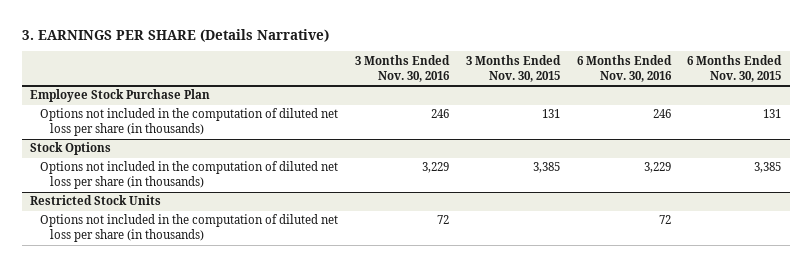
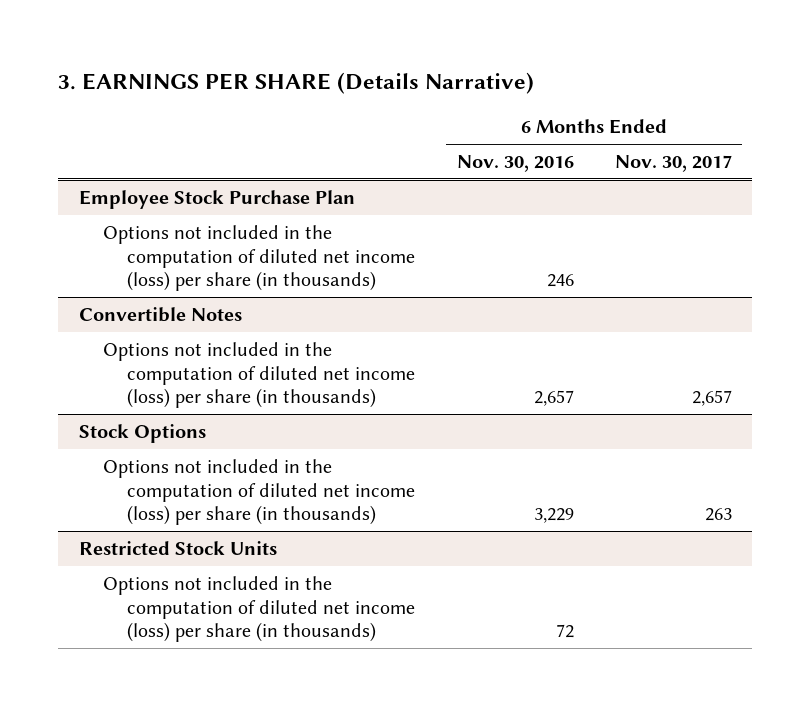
[354,54,450,82] 3 Months Ended Nov. 30, 2016 -> none
[465,54,561,82] 3 Months Ended Nov. 30, 2015 -> none
[687,54,783,82] 6 Months Ended Nov. 30, 2015 -> none
none -> [614,154,732,172] Nov. 30, 2017
[39,108,338,137] Options not included in the computation of diluted net loss per share (in thousands) -> [103,224,416,292] Options not included in the computation of diluted net income (loss) per share (in thousands)
none -> [78,306,242,322] Convertible Notes
none -> [103,341,416,409] Options not included in the computation of diluted net income (loss) per share (in thousands)
[39,161,338,190] Options not included in the computation of diluted net loss per share (in thousands) -> [103,458,416,526] Options not included in the computation of diluted net income (loss) per share (in thousands)
[39,214,338,243] Options not included in the computation of diluted net loss per share (in thousands) -> [103,575,416,643] Options not included in the computation of diluted net income (loss) per share (in thousands)

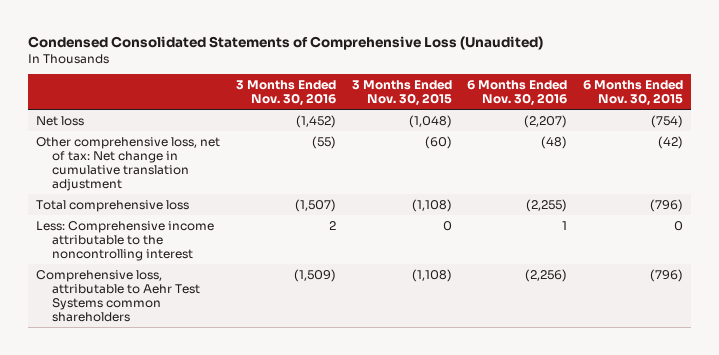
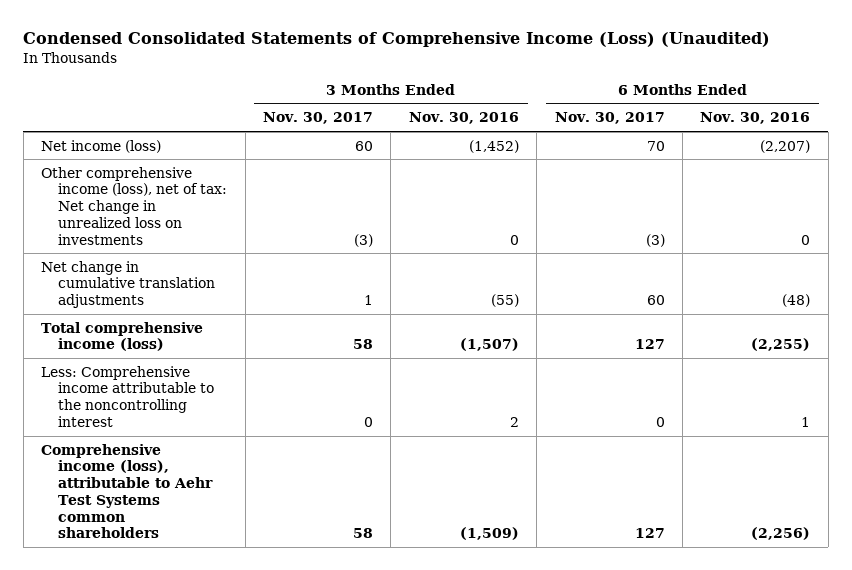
[28,35,544,50] Condensed Consolidated Statements of Comprehensive Loss (Unaudited) -> [23,32,771,48] Condensed Consolidated Statements of Comprehensive Income (Loss) (Unaudited)
[351,80,452,107] 3 Months Ended Nov. 30, 2015 -> none
[583,80,684,107] 6 Months Ended Nov. 30, 2015 -> none
none -> [262,112,373,125] Nov. 30, 2017
none -> [554,112,665,125] Nov. 30, 2017
[36,115,85,126] Net loss -> [41,139,162,153] Net income (loss)
none -> [41,166,228,245] Other comprehensive income (loss), net of tax: Net change in unrealized loss on investments
[36,136,221,191] Other comprehensive loss, net of tax: Net change in cumulative translation adjustment -> [41,260,216,309] Net change in cumulative translation adjustments
[36,199,190,212] Total comprehensive loss -> [41,321,204,352] Total comprehensive income (loss)
[36,269,201,322] Comprehensive loss, attributable to Aehr Test Systems common shareholders -> [41,443,214,539] Comprehensive income (loss), attributable to Aehr Test Systems common shareholders

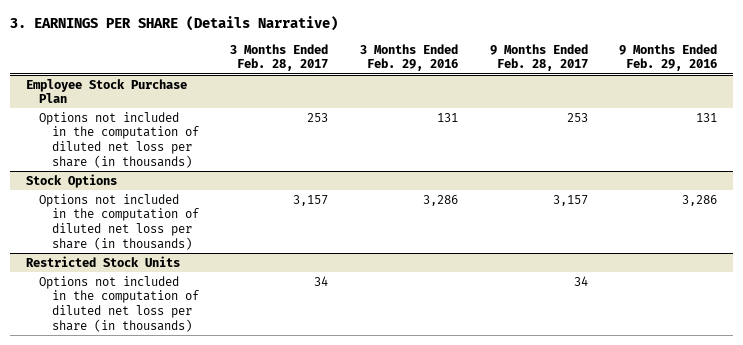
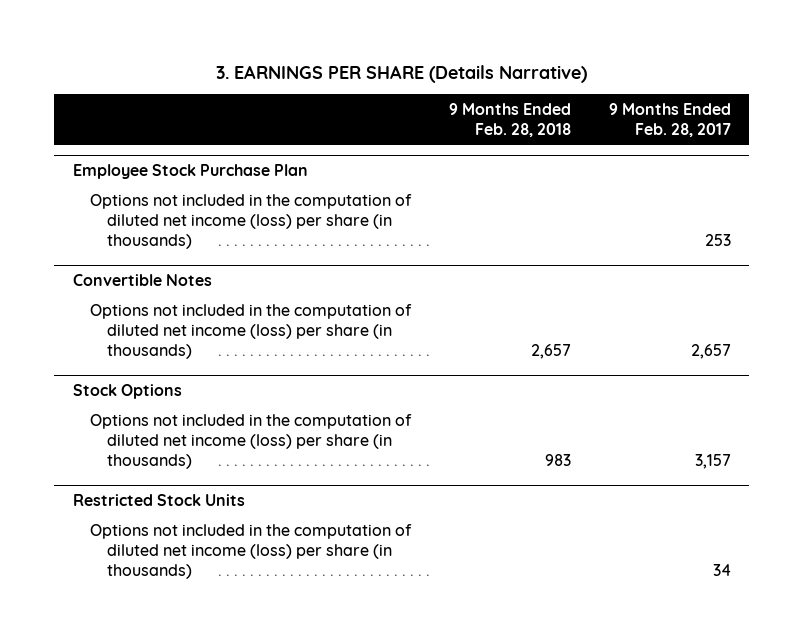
[230,43,329,72] 3 Months Ended Feb. 28, 2017 -> none
[359,43,458,72] 3 Months Ended Feb. 29, 2016 -> none
[619,43,718,72] 9 Months Ended Feb. 29, 2016 -> none
none -> [448,103,571,138] 9 Months Ended Feb. 28, 2018
[38,111,199,168] Options not included in the computation of diluted net loss per share (in thousands) -> [90,193,413,249] Options not included in the computation of diluted net income (loss) per share (in thousands)
none -> [72,273,212,286] Convertible Notes
none -> [90,303,413,359] Options not included in the computation of diluted net income (loss) per share (in thousands)
[38,193,199,250] Options not included in the computation of diluted net loss per share (in thousands) -> [90,413,413,469] Options not included in the computation of diluted net income (loss) per share (in thousands)
[38,275,199,332] Options not included in the computation of diluted net loss per share (in thousands) -> [90,523,413,579] Options not included in the computation of diluted net income (loss) per share (in thousands)

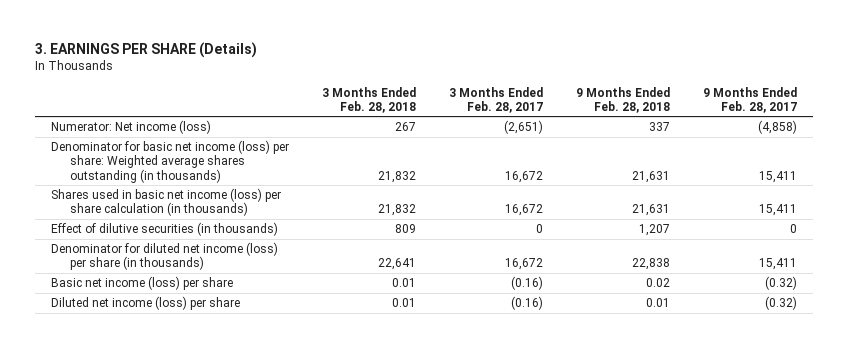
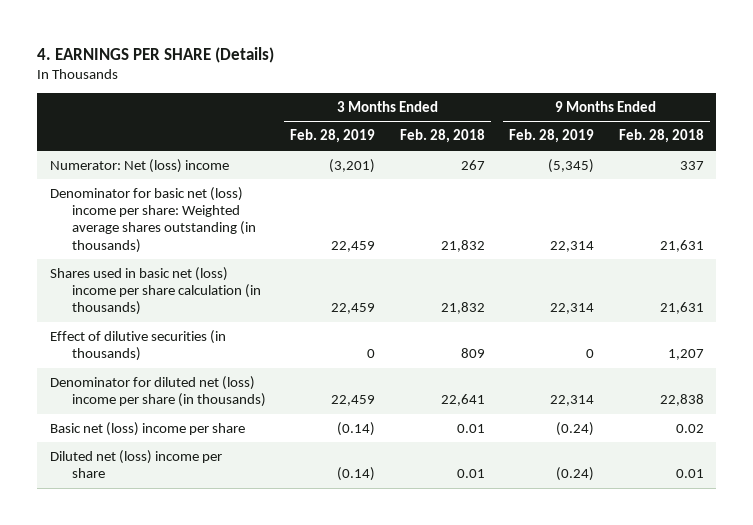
[34,41,257,58] 3. EARNINGS PER SHARE (Details) -> [37,46,275,63] 4. EARNINGS PER SHARE (Details)
[449,86,544,113] 3 Months Ended Feb. 28, 2017 -> none
[702,86,797,113] 9 Months Ended Feb. 28, 2017 -> none
none -> [290,129,376,144] Feb. 28, 2019
none -> [509,129,595,144] Feb. 28, 2019
[51,120,212,135] Numerator: Net income (loss) -> [49,158,229,173] Numerator: Net (loss) income
[51,140,290,183] Denominator for basic net income (loss) per share: Weighted average shares outstanding (in thousands) -> [49,186,257,253] Denominator for basic net (loss) income per share: Weighted average shares outstanding (in thousands)
[51,188,282,217] Shares used in basic net income (loss) per share calculation (in thousands) -> [49,266,262,316] Shares used in basic net (loss) income per share calculation (in thousands)
[51,242,279,271] Denominator for diluted net income (loss) per share (in thousands) -> [49,375,267,408] Denominator for diluted net (loss) income per share (in thousands)
[51,276,234,291] Basic net income (loss) per share -> [49,421,245,436] Basic net (loss) income per share
[51,296,241,311] Diluted net income (loss) per share -> [49,449,222,479] Diluted net (loss) income per share

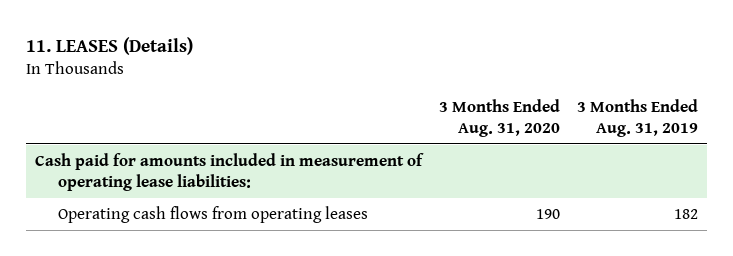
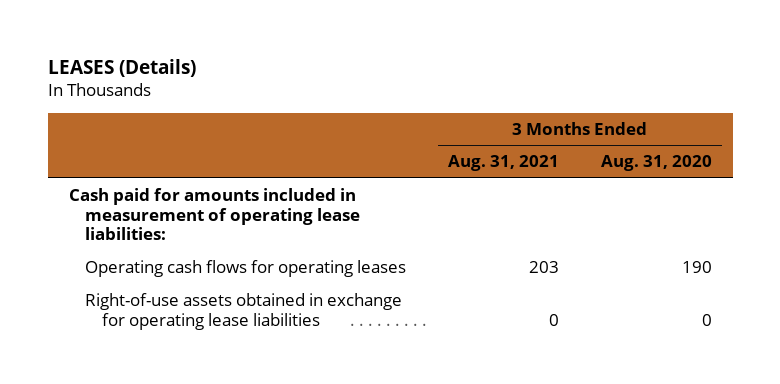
[26,36,194,55] 11. LEASES (Details) -> [47,58,196,77] LEASES (Details)
[577,98,699,137] 3 Months Ended Aug. 31, 2019 -> none
none -> [448,155,560,172] Aug. 31, 2021
[57,206,368,224] Operating cash flows from operating leases -> [85,260,407,278] Operating cash flows for operating leases
none -> [85,293,403,330] Right-of-use assets obtained in exchange for operating lease liabilities

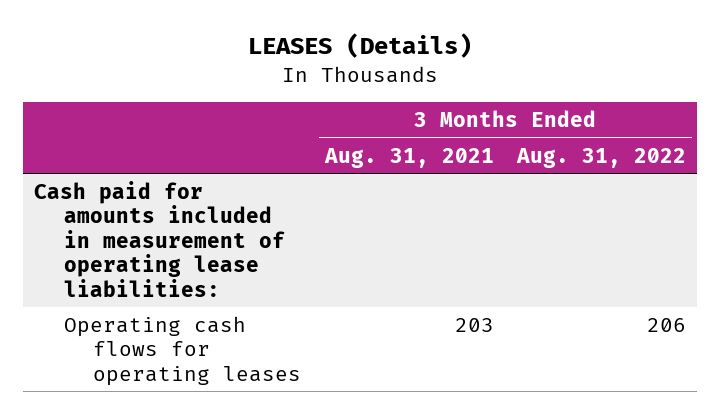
[600,155,712,172] Aug. 31, 2020 -> none
none -> [515,147,686,168] Aug. 31, 2022
[85,293,403,330] Right-of-use assets obtained in exchange for operating lease liabilities -> none

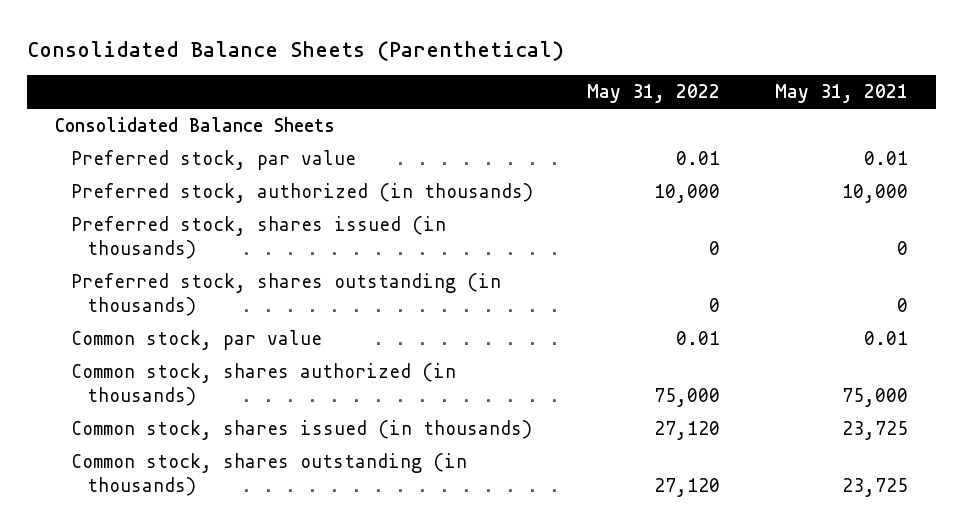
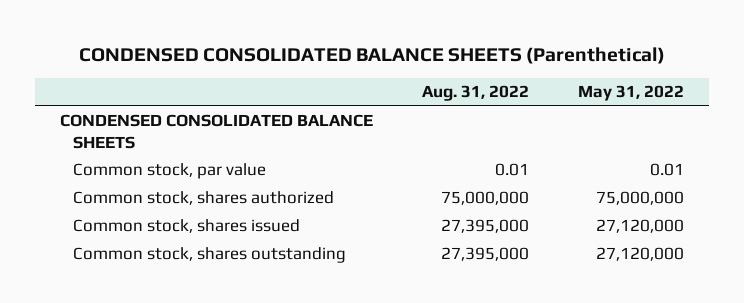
[27,40,565,61] Consolidated Balance Sheets (Parenthetical) -> [78,47,665,65] CONDENSED CONSOLIDATED BALANCE SHEETS (Parenthetical)
[775,84,909,104] May 31, 2021 -> none
none -> [421,85,529,102] Aug. 31, 2022
[70,149,356,170] Preferred stock, par value -> none
[70,182,533,203] Preferred stock, authorized (in thousands) -> none
[70,215,446,260] Preferred stock, shares issued (in thousands) -> none
[70,272,501,317] Preferred stock, shares outstanding (in thousands) -> none
[54,116,335,132] Consolidated Balance Sheets -> [59,114,373,150] CONDENSED CONSOLIDATED BALANCE SHEETS
[70,362,456,407] Common stock, shares authorized (in thousands) -> [73,191,335,206] Common stock, shares authorized
[654,388,721,408] 75,000 -> [596,191,685,206] 75,000,000
[70,419,532,440] Common stock, shares issued (in thousands) -> [73,219,301,234] Common stock, shares issued
[654,420,721,440] 27,120 -> [596,219,685,234] 27,120,000
[70,452,467,497] Common stock, shares outstanding (in thousands) -> [73,247,347,264] Common stock, shares outstanding
[654,478,721,498] 27,120 -> [596,247,685,262] 27,120,000

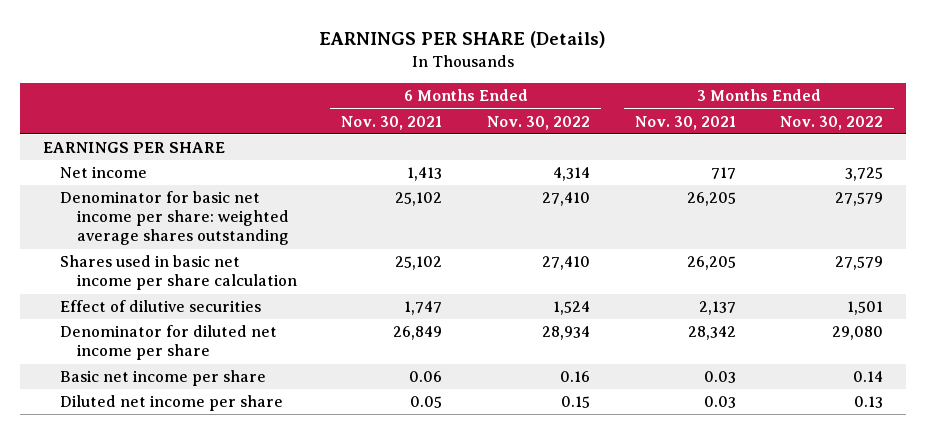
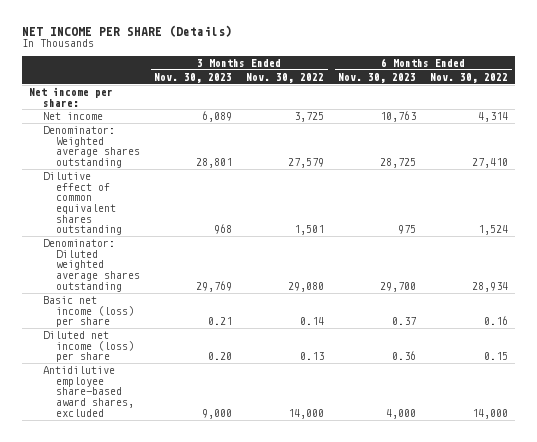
[319,31,607,49] EARNINGS PER SHARE (Details) -> [21,24,232,37] NET INCOME PER SHARE (Details)
[341,115,443,130] Nov. 30, 2021 -> none
[634,115,736,130] Nov. 30, 2021 -> none
none -> [154,72,233,83] Nov. 30, 2023
none -> [338,72,417,83] Nov. 30, 2023
[42,142,225,154] EARNINGS PER SHARE -> [28,86,113,107] Net income per share:
[59,255,297,291] Shares used in basic net income per share calculation -> none
[59,191,289,246] Denominator for basic net income per share: weighted average shares outstanding -> [42,125,141,169] Denominator: Weighted average shares outstanding
[59,300,261,313] Effect of dilutive securities -> [42,171,123,236] Dilutive effect of common equivalent shares outstanding
[59,325,277,361] Denominator for diluted net income per share -> [42,238,141,292] Denominator: Diluted weighted average shares outstanding
[59,370,266,387] Basic net income per share -> [42,295,135,328] Basic net income (loss) per share
[59,395,283,412] Diluted net income per share -> [42,330,135,363] Diluted net income (loss) per share
none -> [42,365,135,417] Antidilutive employee share-based award shares, excluded

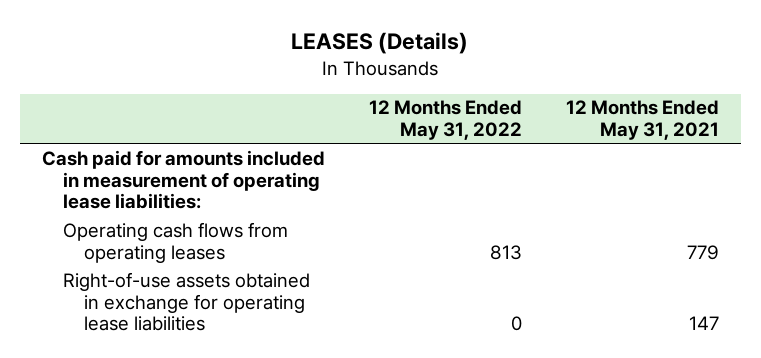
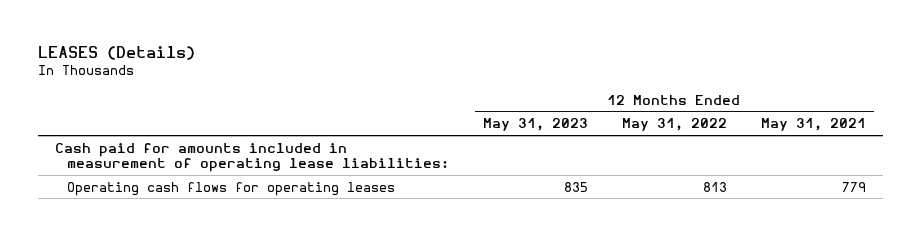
none -> [483,118,589,132] May 31, 2023
[62,271,310,332] Right-of-use assets obtained in exchange for operating lease liabilities -> none
[62,221,288,263] Operating cash flows from operating leases -> [67,181,396,196] Operating cash flows for operating leases

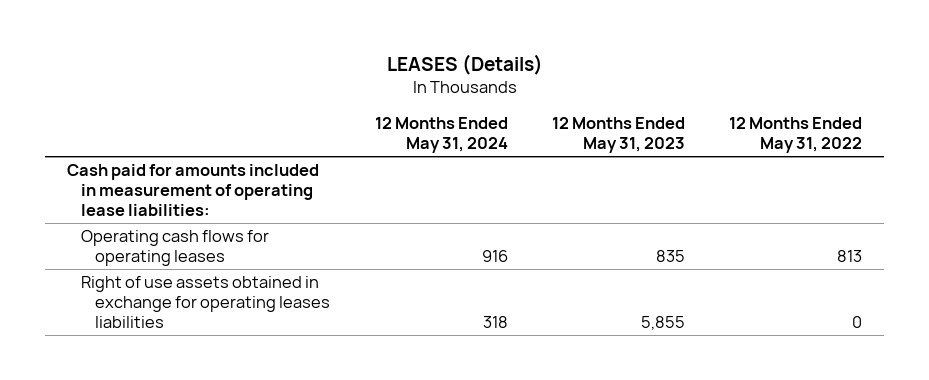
[760,118,866,132] May 31, 2021 -> none
none -> [374,117,508,154] 12 Months Ended May 31, 2024
none -> [81,276,331,328] Right of use assets obtained in exchange for operating leases liabilities

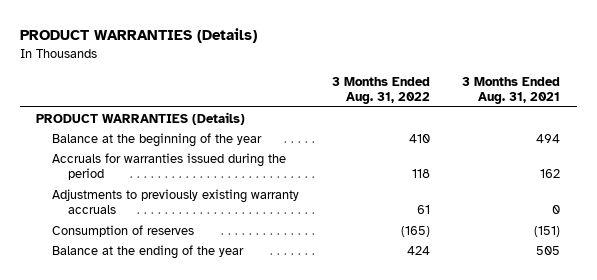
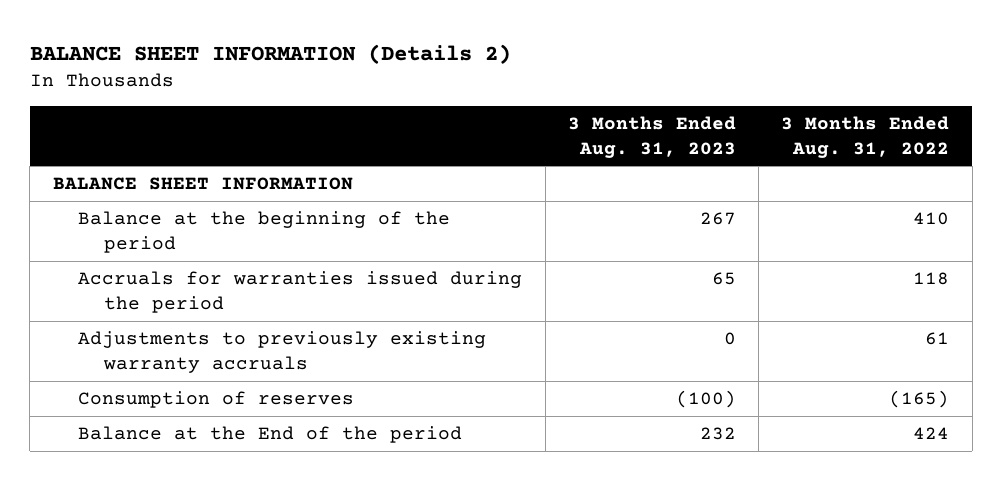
[19,28,257,44] PRODUCT WARRANTIES (Details) -> [29,43,511,64] BALANCE SHEET INFORMATION (Details 2)
[462,76,561,105] 3 Months Ended Aug. 31, 2021 -> none
none -> [567,115,736,158] 3 Months Ended Aug. 31, 2023
[36,111,246,125] PRODUCT WARRANTIES (Details) -> none
none -> [52,176,353,190] BALANCE SHEET INFORMATION
[52,132,263,147] Balance at the beginning of the year -> [78,210,451,254] Balance at the beginning of the period
[52,244,245,259] Balance at the ending of the year -> [78,425,463,443] Balance at the End of the period

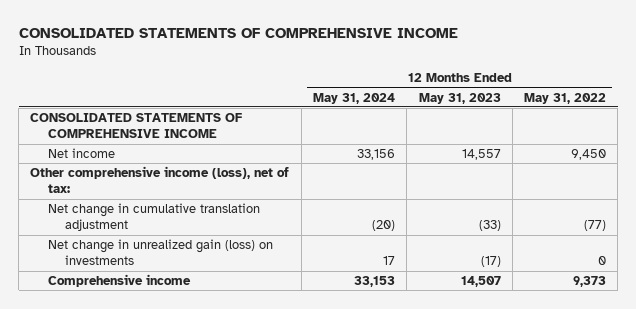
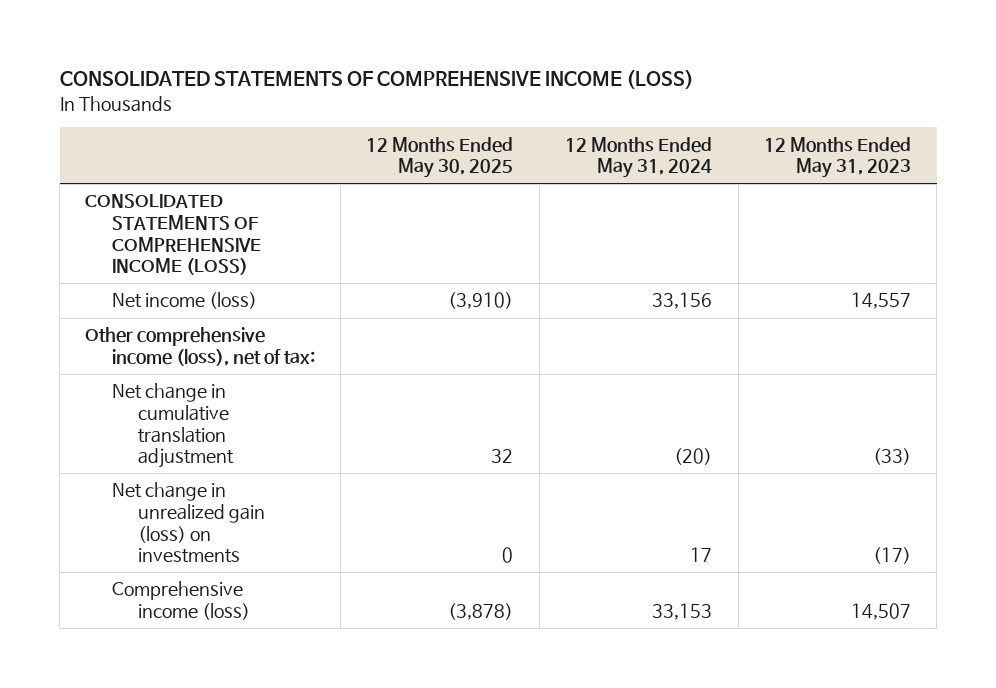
[18,28,458,39] CONSOLIDATED STATEMENTS OF COMPREHENSIVE INCOME -> [59,70,694,90] CONSOLIDATED STATEMENTS OF COMPREHENSIVE INCOME (LOSS)
[524,92,607,104] May 31, 2022 -> none
none -> [366,136,514,179] 12 Months Ended May 30, 2025
[30,113,243,139] CONSOLIDATED STATEMENTS OF COMPREHENSIVE INCOME -> [85,194,261,276] CONSOLIDATED STATEMENTS OF COMPREHENSIVE INCOME (LOSS)
[47,148,115,159] Net income -> [111,292,257,310] Net income (loss)
[47,274,191,288] Comprehensive income -> [111,581,251,621] Comprehensive income (loss)

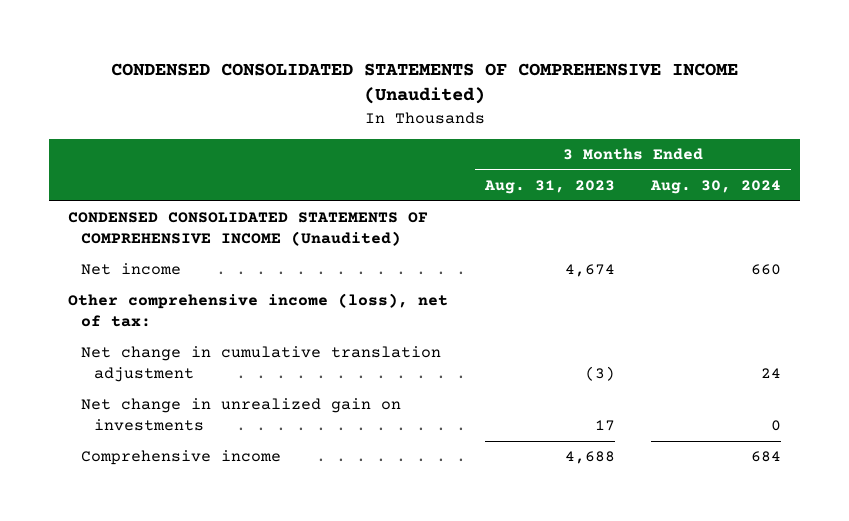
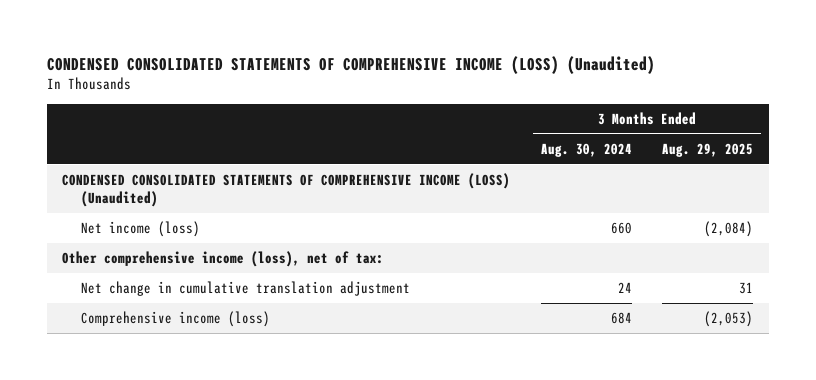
[110,62,738,105] CONDENSED CONSOLIDATED STATEMENTS OF COMPREHENSIVE INCOME (Unaudited) -> [46,55,655,74] CONDENSED CONSOLIDATED STATEMENTS OF COMPREHENSIVE INCOME (LOSS) (Unaudited)
[483,179,615,194] Aug. 31, 2023 -> none
none -> [662,142,754,157] Aug. 29, 2025
[67,212,428,247] CONDENSED CONSOLIDATED STATEMENTS OF COMPREHENSIVE INCOME (Unaudited) -> [62,173,511,208] CONDENSED CONSOLIDATED STATEMENTS OF COMPREHENSIVE INCOME (LOSS) (Unaudited)
[80,263,181,276] Net income -> [81,221,201,238] Net income (loss)
[80,398,401,432] Net change in unrealized gain on investments -> none
[80,450,281,466] Comprehensive income -> [81,311,271,328] Comprehensive income (loss)

